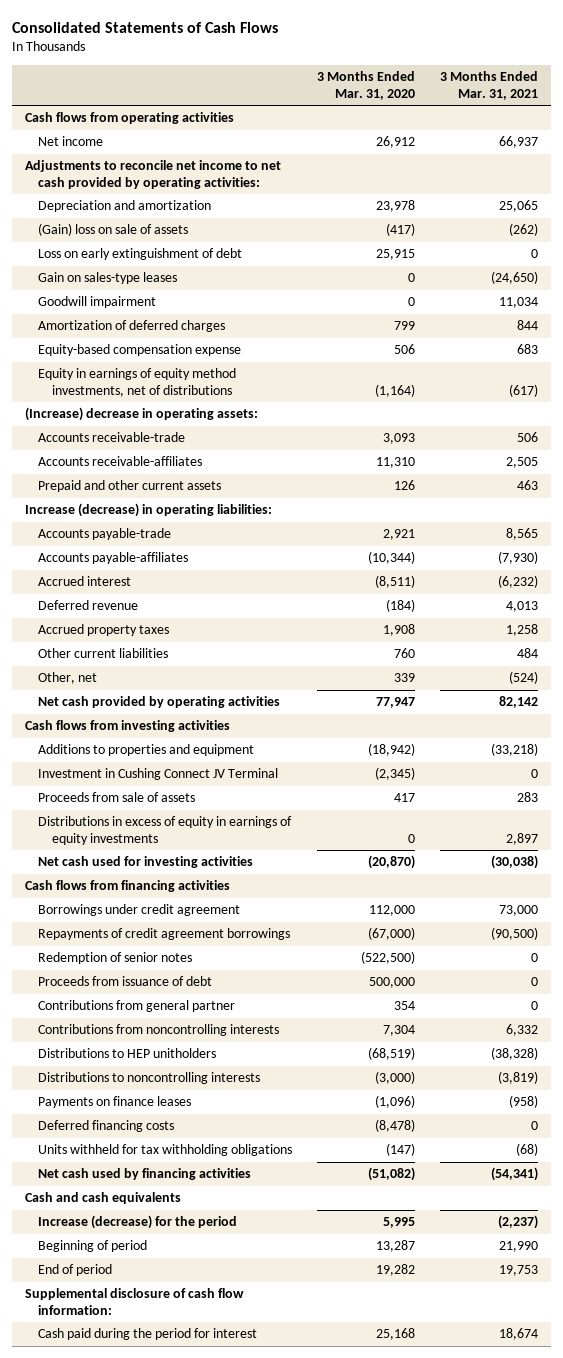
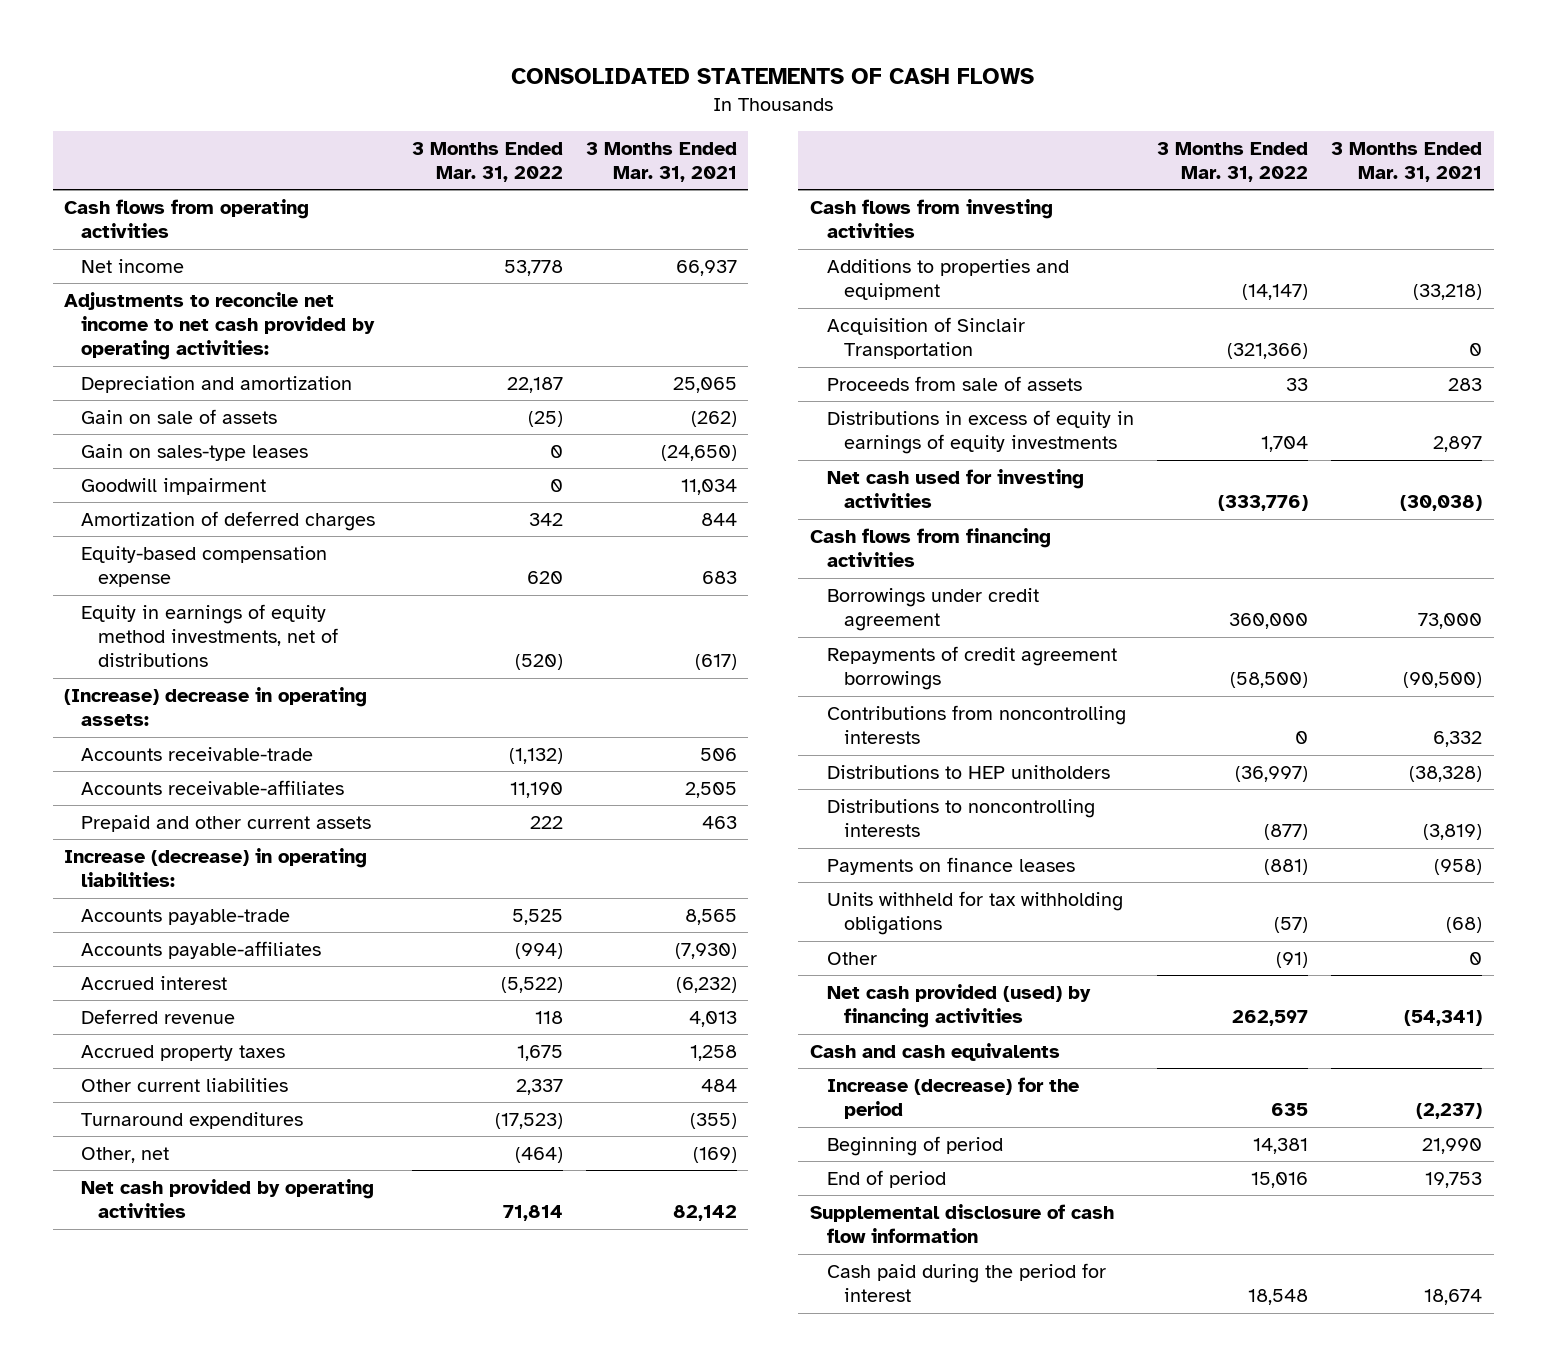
[12,22,279,34] Consolidated Statements of Cash Flows -> [511,67,1035,84] CONSOLIDATED STATEMENTS OF CASH FLOWS
[317,71,416,100] 3 Months Ended Mar. 31, 2020 -> none
none -> [411,141,563,182] 3 Months Ended Mar. 31, 2022
[38,248,243,261] Loss on early extinguishment of debt -> none
[38,223,189,237] (Gain) loss on sale of assets -> [81,408,278,424] Gain on sale of assets
none -> [81,1111,304,1129] Turnaround expenditures
[509,671,539,685] (524) -> [692,1146,737,1163] (169)
[38,768,279,781] Investment in Cushing Connect JV Terminal -> none
none -> [826,316,1025,360] Acquisition of Sinclair Transportation
[38,952,193,965] Redemption of senior notes -> none
[38,976,213,987] Proceeds from issuance of debt -> none
[38,1000,236,1013] Contributions from general partner -> none
[38,1120,175,1133] Deferred financing costs -> none
none -> [826,951,877,965] Other
[38,1168,252,1181] Net cash used by financing activities -> [826,983,1091,1029] Net cash provided (used) by financing activities
[24,1288,244,1315] Supplemental disclosure of cash flow information: -> [809,1203,1114,1244] Supplemental disclosure of cash flow information

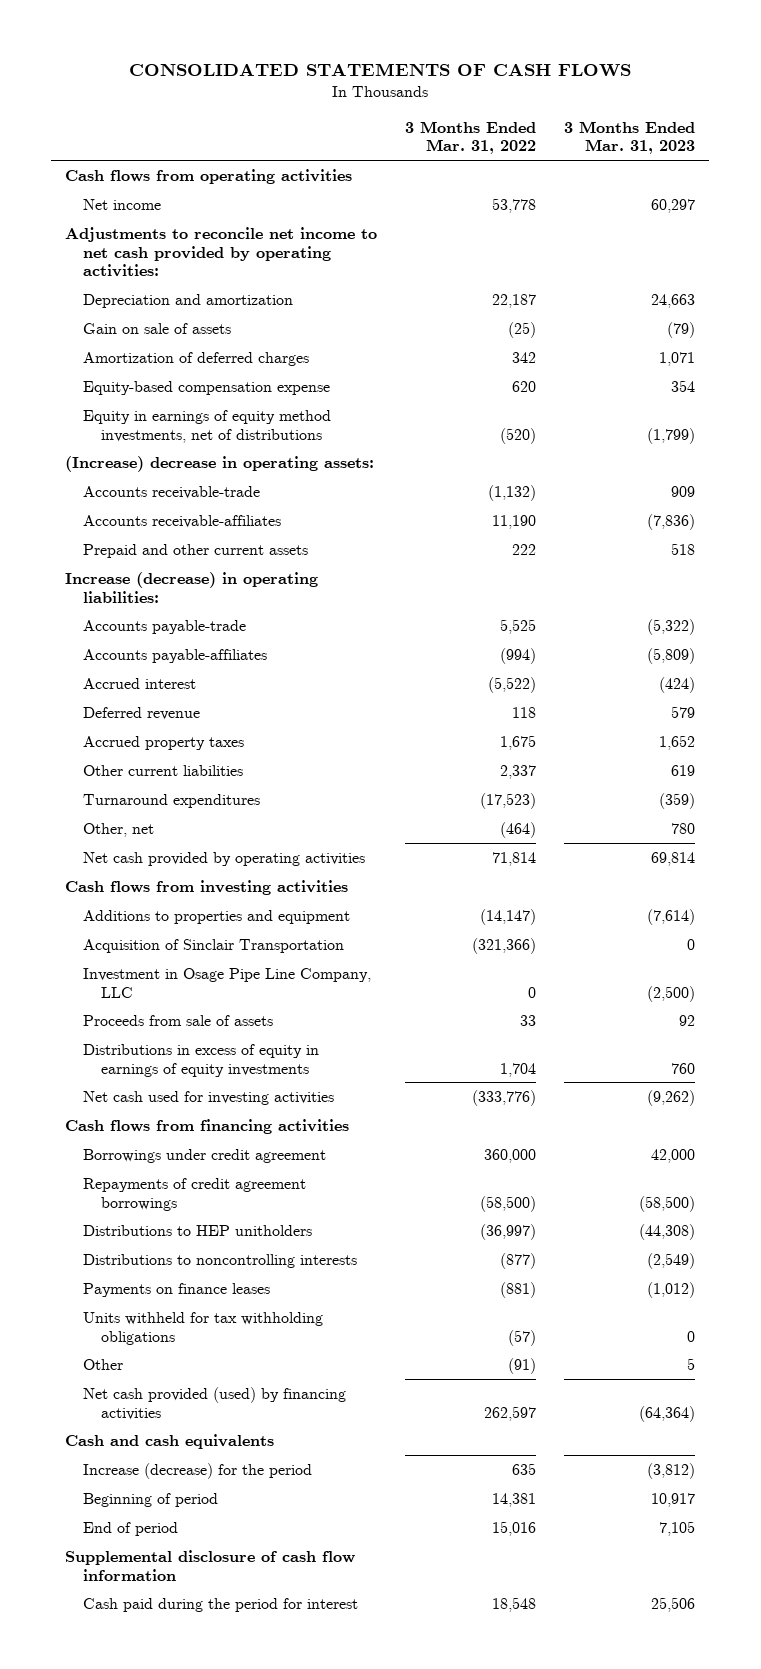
[585,141,737,182] 3 Months Ended Mar. 31, 2021 -> none
none -> [564,120,696,155] 3 Months Ended Mar. 31, 2023
[81,443,309,461] Gain on sales-type leases -> none
[81,477,267,495] Goodwill impairment -> none
none -> [83,967,372,998] Investment in Osage Pipe Line Company, LLC
[826,704,1126,745] Contributions from noncontrolling interests -> none

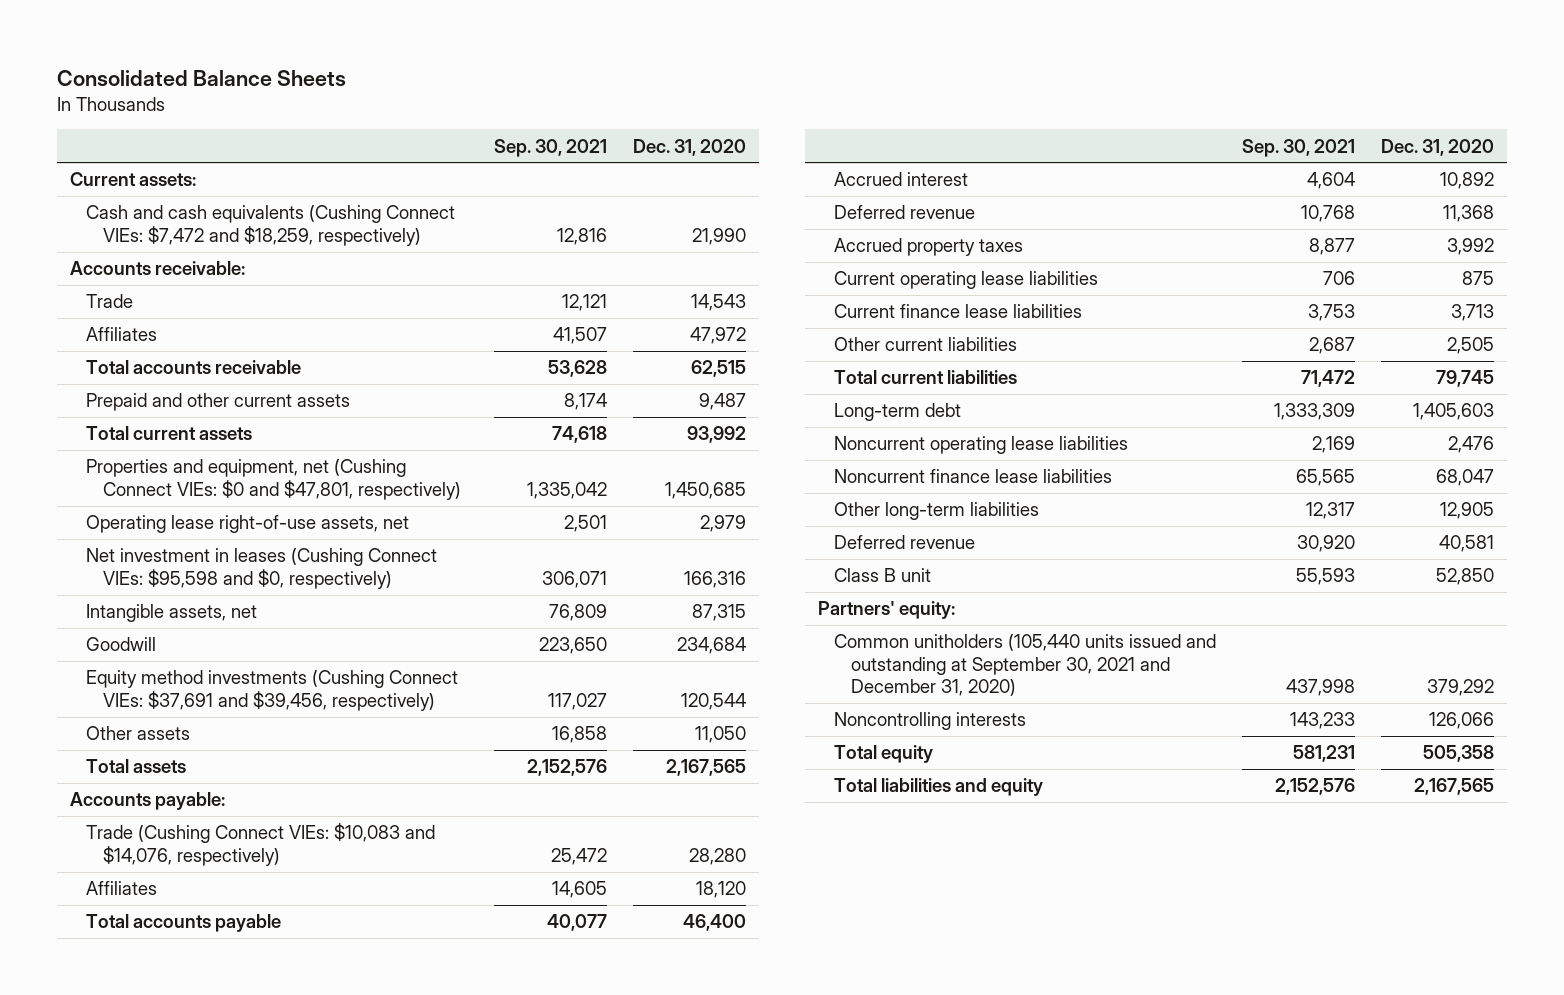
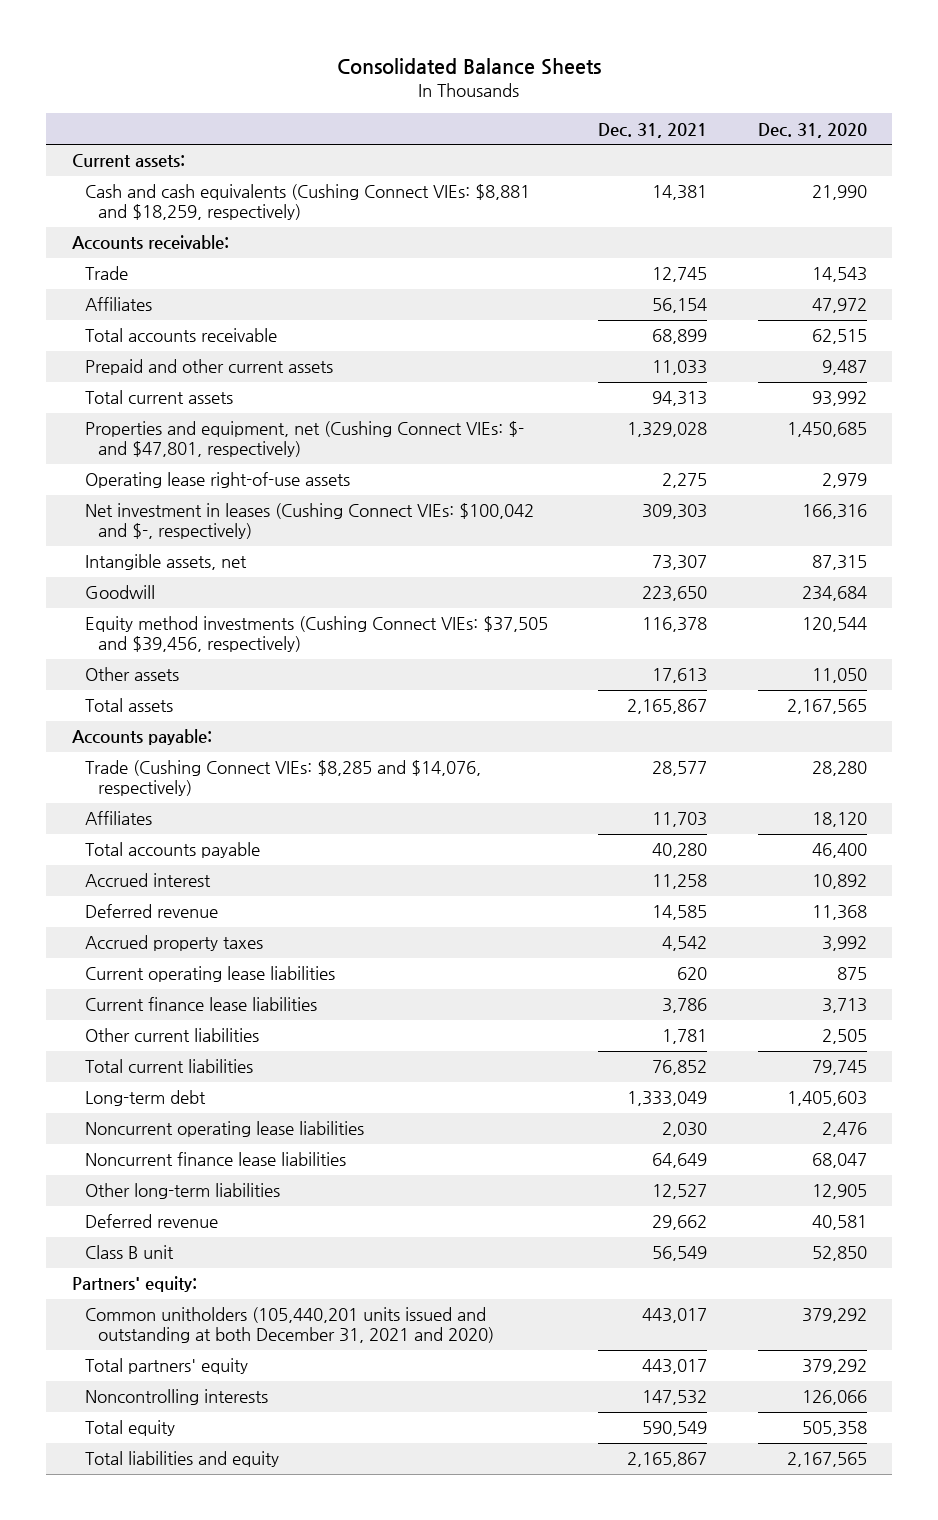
[494,138,608,157] Sep. 30, 2021 -> none
none -> [598,122,708,138] Dec. 31, 2021
[86,205,456,246] Cash and cash equivalents (Cushing Connect VIEs: $7,472 and $18,259, respectively) -> [84,184,530,221] Cash and cash equivalents (Cushing Connect VIEs: $8,881 and $18,259, respectively)
[86,459,461,500] Properties and equipment, net (Cushing Connect VIEs: $0 and $47,801, respectively) -> [84,421,524,458] Properties and equipment, net (Cushing Connect VIEs: $- and $47,801, respectively)
[86,515,410,534] Operating lease right-of-use assets, net -> [84,472,350,489] Operating lease right-of-use assets
[86,548,438,589] Net investment in leases (Cushing Connect VIEs: $95,598 and $0, respectively) -> [84,503,534,540] Net investment in leases (Cushing Connect VIEs: $100,042 and $-, respectively)
[86,670,459,711] Equity method investments (Cushing Connect VIEs: $37,691 and $39,456, respectively) -> [84,616,548,653] Equity method investments (Cushing Connect VIEs: $37,505 and $39,456, respectively)
[86,823,436,866] Trade (Cushing Connect VIEs: $10,083 and $14,076, respectively) -> [84,760,481,797] Trade (Cushing Connect VIEs: $8,285 and $14,076, respectively)
[834,634,1217,697] Common unitholders (105,440 units issued and outstanding at September 30, 2021 and December 31, 2020) -> [84,1307,495,1344] Common unitholders (105,440,201 units issued and outstanding at both December 31, 2021 and 2020)
none -> [84,1358,248,1375] Total partners' equity

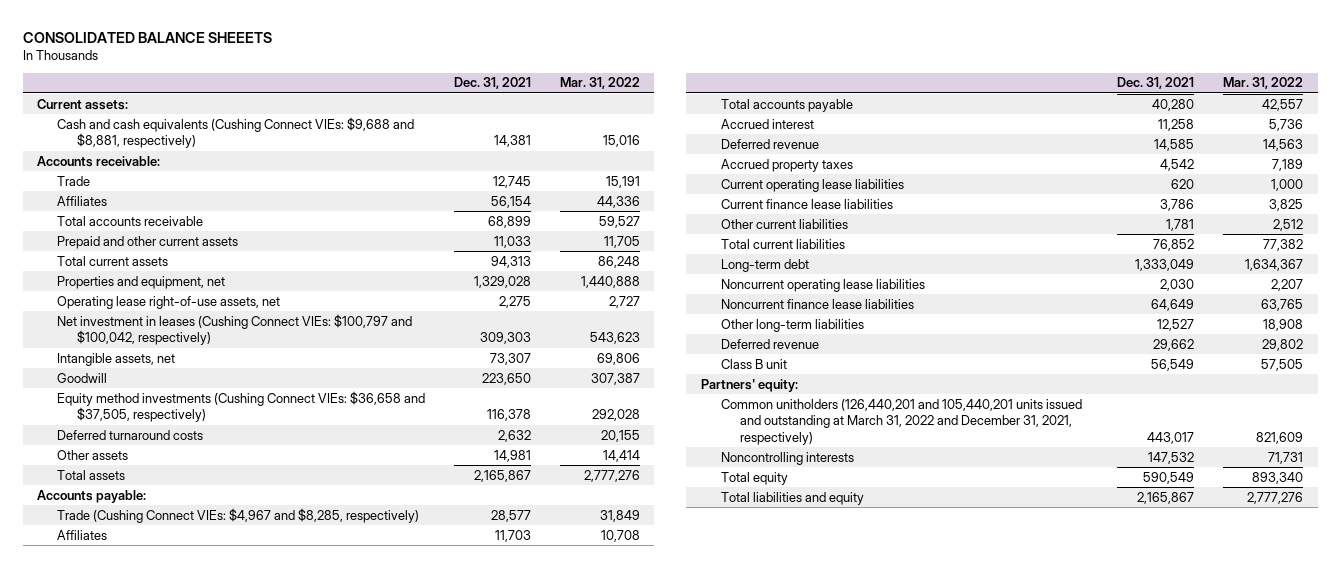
[337,57,602,75] Consolidated Balance Sheets -> [22,31,272,43] CONSOLIDATED BALANCE SHEEETS
[757,122,867,138] Dec. 31, 2020 -> none
none -> [559,77,640,90] Mar. 31, 2022
[84,184,530,221] Cash and cash equivalents (Cushing Connect VIEs: $8,881 and $18,259, respectively) -> [56,116,414,149] Cash and cash equivalents (Cushing Connect VIEs: $9,688 and $8,881, respectively)
[84,421,524,458] Properties and equipment, net (Cushing Connect VIEs: $- and $47,801, respectively) -> [56,275,225,289] Properties and equipment, net
[84,472,350,489] Operating lease right-of-use assets -> [56,295,280,309] Operating lease right-of-use assets, net
[84,503,534,540] Net investment in leases (Cushing Connect VIEs: $100,042 and $-, respectively) -> [56,313,412,346] Net investment in leases (Cushing Connect VIEs: $100,797 and $100,042, respectively)
[84,616,548,653] Equity method investments (Cushing Connect VIEs: $37,505 and $39,456, respectively) -> [56,390,425,423] Equity method investments (Cushing Connect VIEs: $36,658 and $37,505, respectively)
none -> [56,429,203,440] Deferred turnaround costs
[652,668,708,684] 17,613 -> [493,449,531,462] 14,981
[84,760,481,797] Trade (Cushing Connect VIEs: $8,285 and $14,076, respectively) -> [56,507,419,523] Trade (Cushing Connect VIEs: $4,967 and $8,285, respectively)
[84,1358,248,1375] Total partners' equity -> none
[84,1307,495,1344] Common unitholders (105,440,201 units issued and outstanding at both December 31, 2021 and 2020) -> [720,398,1082,445] Common unitholders (126,440,201 and 105,440,201 units issued and outstanding at March 31, 2022 and December 31, 2021, respectively)

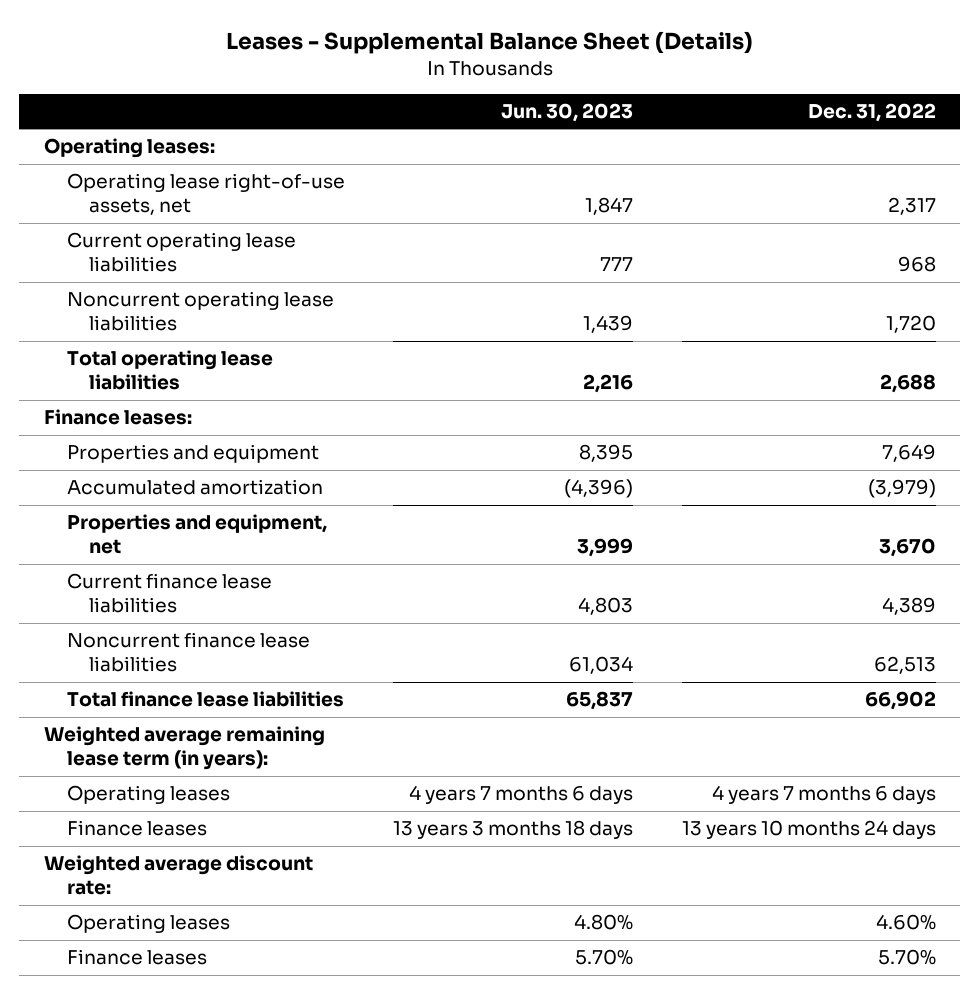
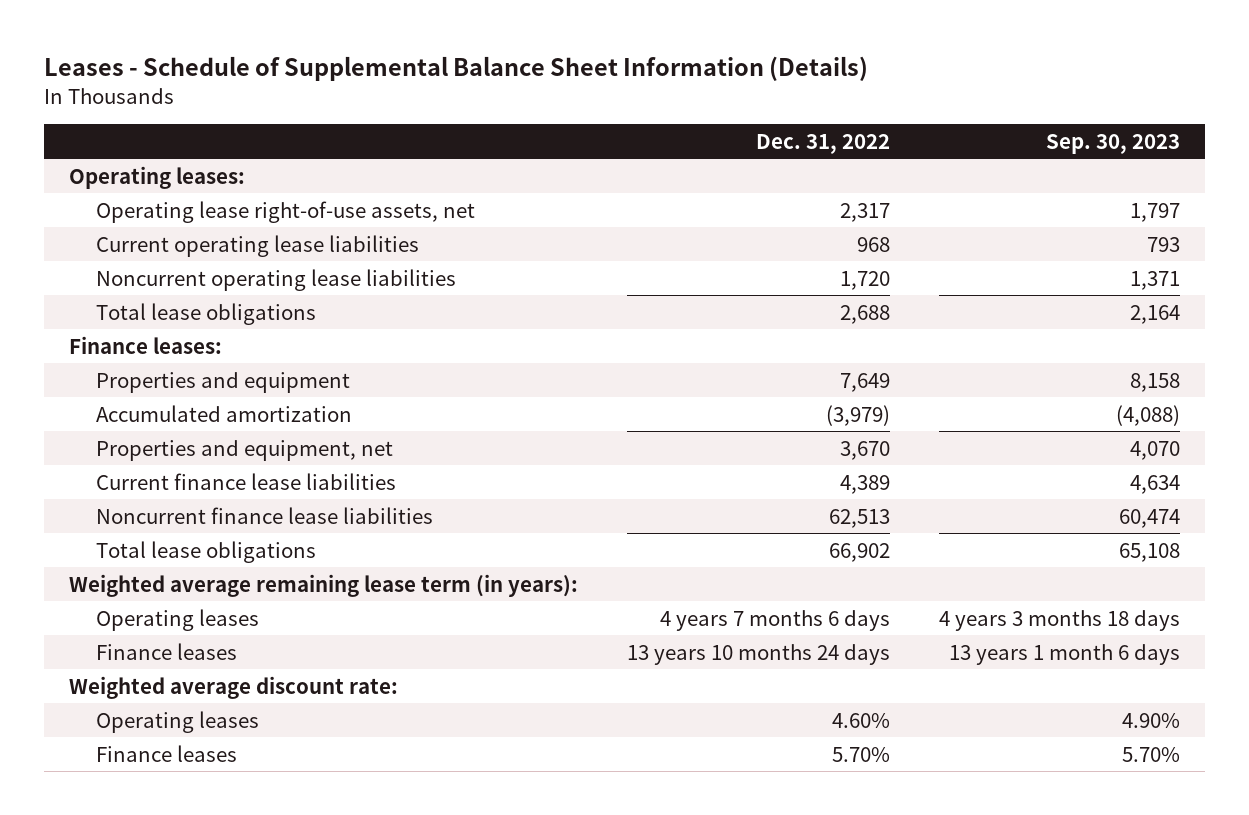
[225,30,753,54] Leases - Supplemental Balance Sheet (Details) -> [44,55,869,81] Leases - Schedule of Supplemental Balance Sheet Information (Details)
[501,102,634,122] Jun. 30, 2023 -> none
none -> [1046,133,1181,154] Sep. 30, 2023
[66,350,273,391] Total operating lease liabilities -> [96,302,317,325] Total lease obligations
[66,691,344,708] Total finance lease liabilities -> [96,540,317,563] Total lease obligations

